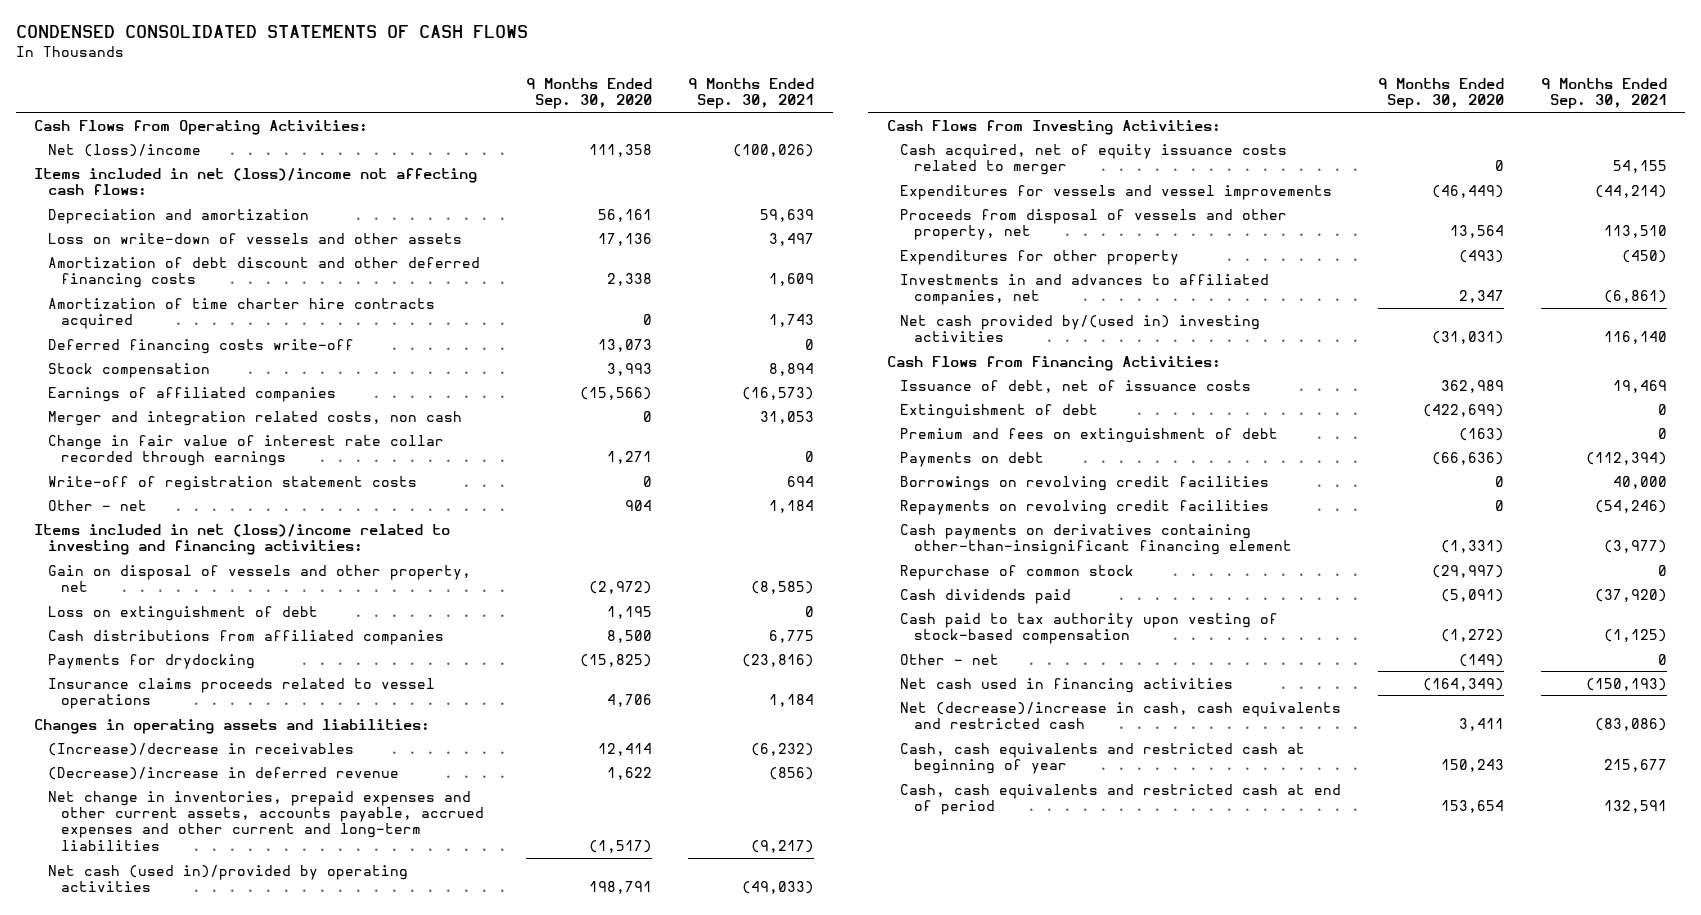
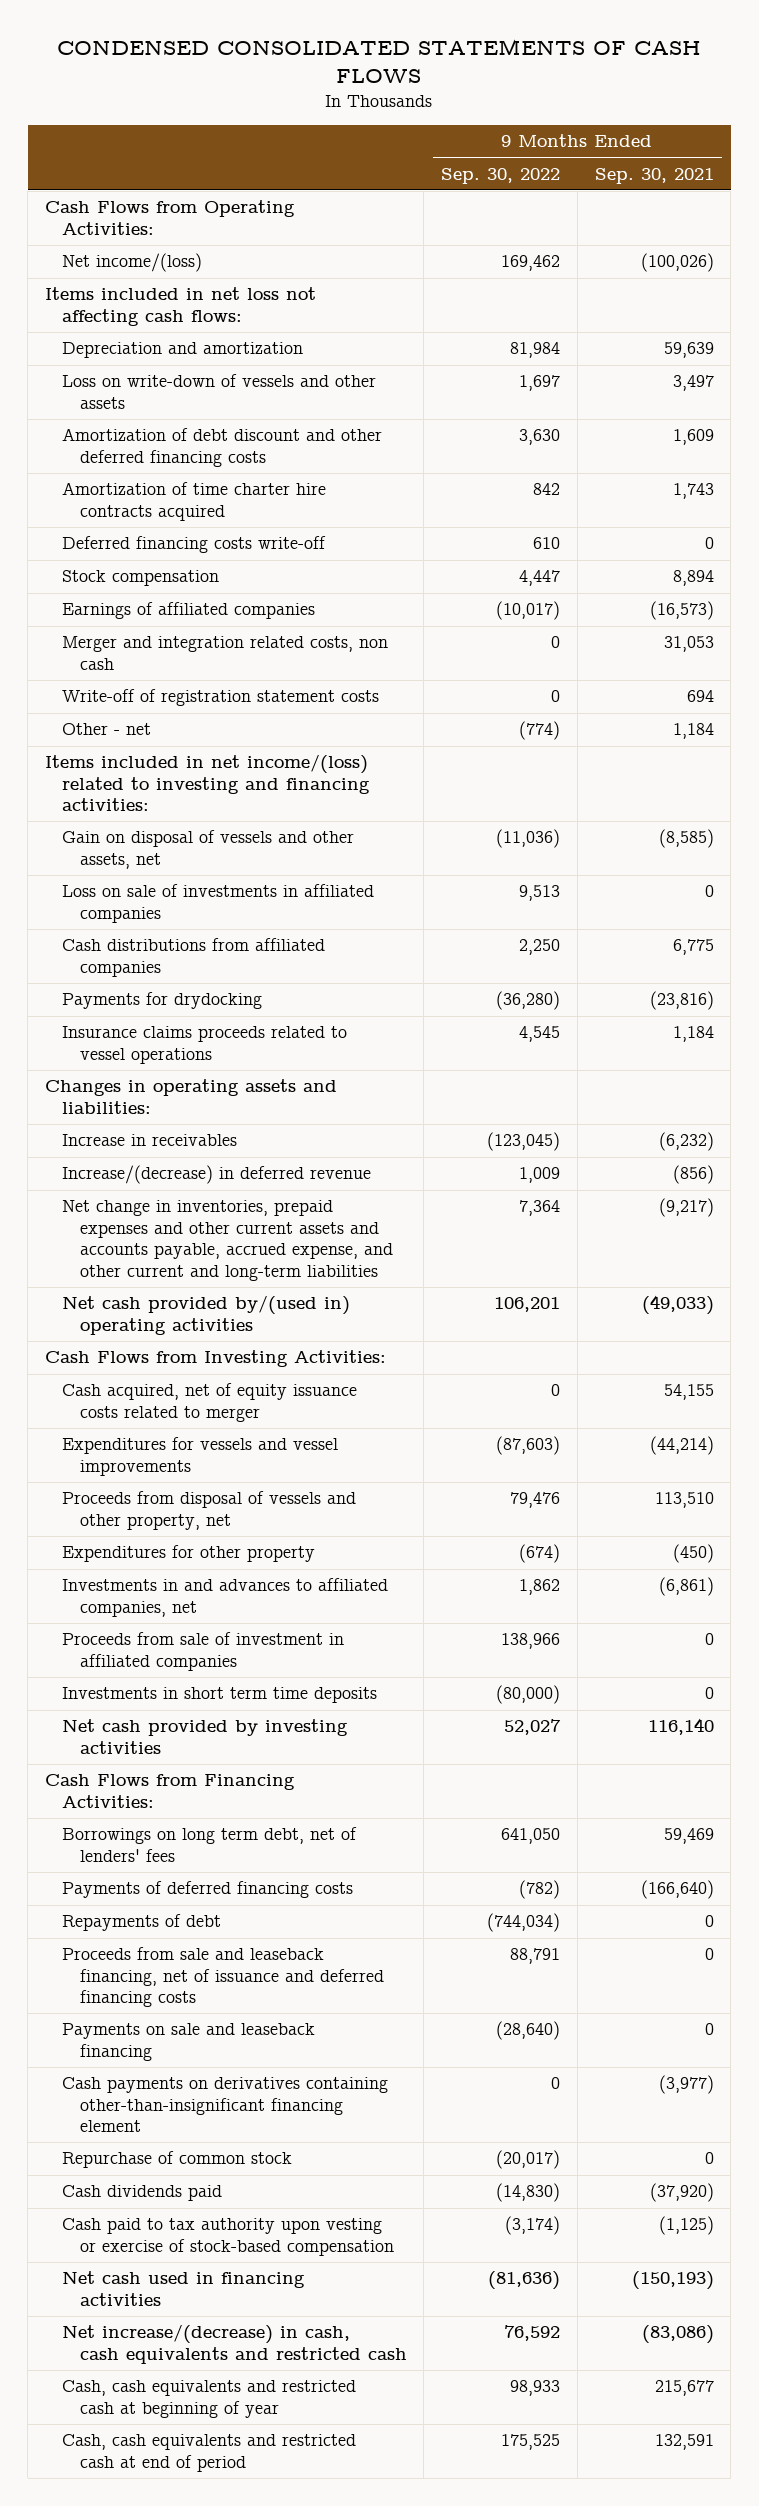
[525,77,652,110] 9 Months Ended Sep. 30, 2020 -> none
none -> [441,167,561,184] Sep. 30, 2022
[47,143,201,157] Net (loss)/income -> [62,253,203,273] Net income/(loss)
[34,167,478,196] Items included in net (loss)/income not affecting cash flows: -> [44,287,316,326] Items included in net loss not affecting cash flows:
[47,434,444,467] Change in fair value of interest rate collar recorded through earnings -> none
[47,605,318,621] Loss on extinguishment of debt -> none
[34,523,451,556] Items included in net (loss)/income related to investing and financing activities: -> [44,754,371,812] Items included in net income/(loss) related to investing and financing activities:
[47,564,471,593] Gain on disposal of vessels and other property, net -> [62,830,355,869] Gain on disposal of vessels and other assets, net
none -> [62,884,375,923] Loss on sale of investments in affiliated companies
[47,742,354,756] (Increase)/decrease in receivables -> [62,1134,238,1147] Increase in receivables
[47,766,399,780] (Decrease)/increase in deferred revenue -> [62,1165,372,1185] Increase/(decrease) in deferred revenue
[47,790,485,851] Net change in inventories, prepaid expenses and other current assets, accounts payable, accrued expenses and other current and long-term liabilities -> [62,1200,393,1281] Net change in inventories, prepaid expenses and other current assets and accounts payable, accrued expense, and other current and long-term liabilities
[47,864,408,893] Net cash (used in)/provided by operating activities -> [62,1295,351,1335] Net cash provided by/(used in) operating activities
none -> [62,1632,345,1671] Proceeds from sale of investment in affiliated companies
none -> [62,1687,378,1704] Investments in short term time deposits
[900,314,1261,343] Net cash provided by/(used in) investing activities -> [62,1719,349,1754] Net cash provided by investing activities
[900,379,1252,393] Issuance of debt, net of issuance costs -> none
[900,403,1099,419] Extinguishment of debt -> none
[900,427,1279,443] Premium and fees on extinguishment of debt -> none
[900,475,1270,491] Borrowings on revolving credit facilities -> none
[900,499,1270,515] Repayments on revolving credit facilities -> none
none -> [62,1827,358,1862] Borrowings on long term debt, net of lenders' fees
none -> [62,1881,354,1899] Payments of deferred financing costs
[900,451,1045,467] Payments on debt -> [62,1914,222,1932] Repayments of debt
[1585,451,1667,465] (112,394) -> [704,1915,714,1928] 0
none -> [62,1947,384,2008] Proceeds from sale and leaseback financing, net of issuance and deferred financing costs
none -> [62,2023,316,2061] Payments on sale and leaseback financing
[900,653,1000,665] Other - net -> none
[900,612,1279,645] Cash paid to tax authority upon vesting of stock-based compensation -> [62,2218,394,2256] Cash paid to tax authority upon vesting or exercise of stock-based compensation
[900,701,1342,730] Net (decrease)/increase in cash, cash equivalents and restricted cash -> [62,2324,407,2364] Net increase/(decrease) in cash, cash equivalents and restricted cash

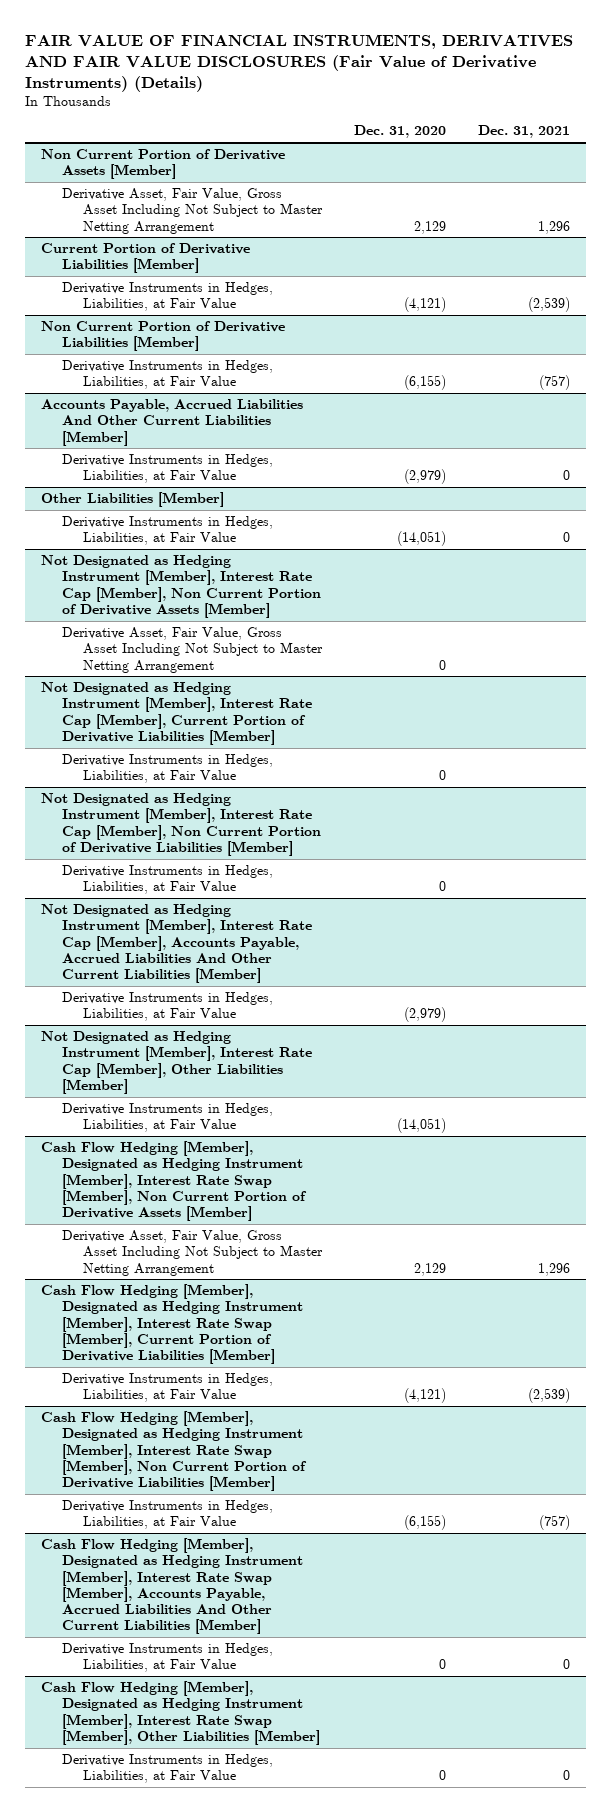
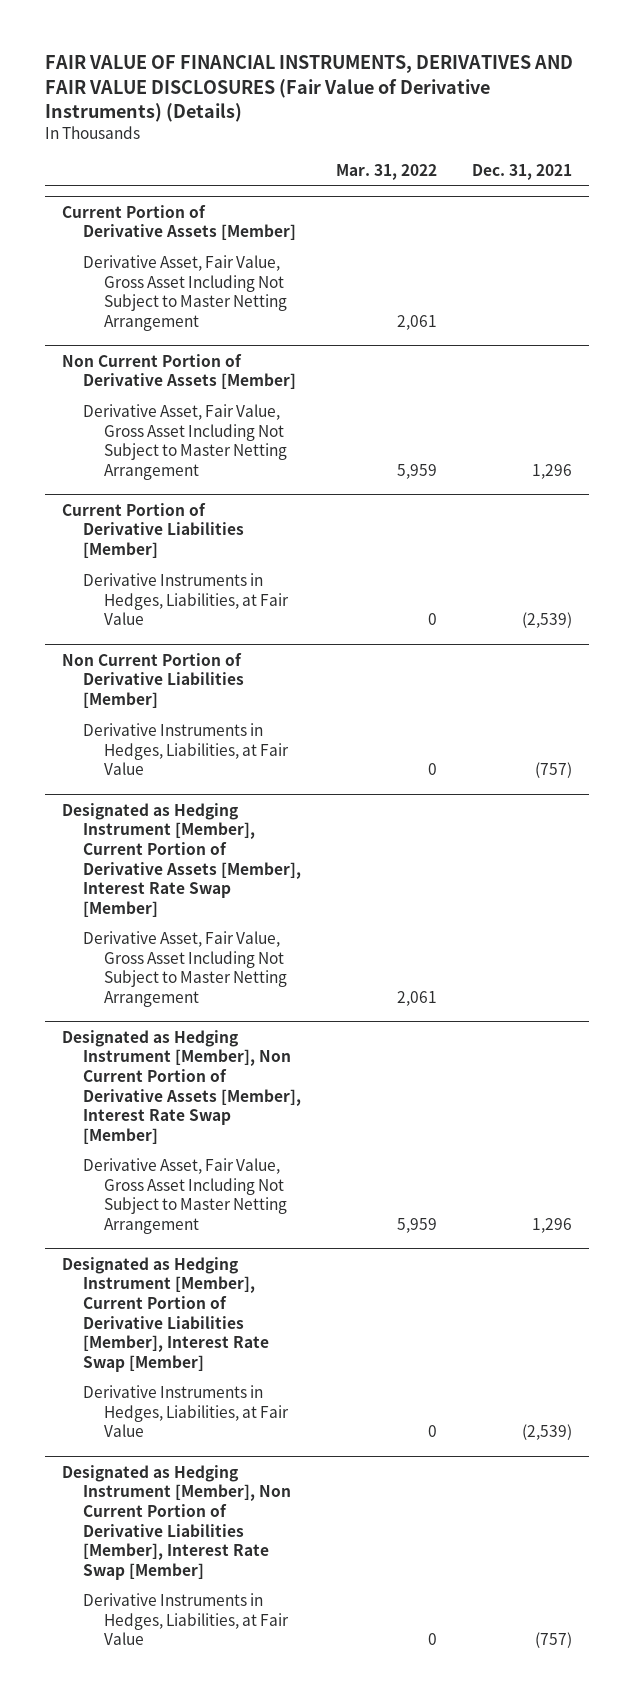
[353,125,446,139] Dec. 31, 2020 -> none
none -> [335,164,437,181] Mar. 31, 2022
none -> [62,204,297,241] Current Portion of Derivative Assets [Member]
none -> [83,255,288,331] Derivative Asset, Fair Value, Gross Asset Including Not Subject to Master Netting Arrangement
[41,399,304,446] Accounts Payable, Accrued Liabilities And Other Current Liabilities [Member] -> none
[62,454,274,484] Derivative Instruments in Hedges, Liabilities, at Fair Value -> none
[41,492,225,508] Other Liabilities [Member] -> none
[62,516,274,546] Derivative Instruments in Hedges, Liabilities, at Fair Value -> none
[41,555,322,618] Not Designated as Hedging Instrument [Member], Interest Rate Cap [Member], Non Current Portion of Derivative Assets [Member] -> [62,802,302,917] Designated as Hedging Instrument [Member], Current Portion of Derivative Assets [Member], Interest Rate Swap [Member]
[41,682,313,745] Not Designated as Hedging Instrument [Member], Interest Rate Cap [Member], Current Portion of Derivative Liabilities [Member] -> none
[62,754,274,784] Derivative Instruments in Hedges, Liabilities, at Fair Value -> none
[41,793,322,856] Not Designated as Hedging Instrument [Member], Interest Rate Cap [Member], Non Current Portion of Derivative Liabilities [Member] -> none
[62,865,274,895] Derivative Instruments in Hedges, Liabilities, at Fair Value -> none
[41,904,313,984] Not Designated as Hedging Instrument [Member], Interest Rate Cap [Member], Accounts Payable, Accrued Liabilities And Other Current Liabilities [Member] -> none
[62,992,274,1022] Derivative Instruments in Hedges, Liabilities, at Fair Value -> none
[41,1031,313,1094] Not Designated as Hedging Instrument [Member], Interest Rate Cap [Member], Other Liabilities [Member] -> none
[62,1103,274,1133] Derivative Instruments in Hedges, Liabilities, at Fair Value -> none
[41,1141,308,1222] Cash Flow Hedging [Member], Designated as Hedging Instrument [Member], Interest Rate Swap [Member], Non Current Portion of Derivative Assets [Member] -> [62,1029,302,1144] Designated as Hedging Instrument [Member], Non Current Portion of Derivative Assets [Member], Interest Rate Swap [Member]
[41,1284,304,1365] Cash Flow Hedging [Member], Designated as Hedging Instrument [Member], Interest Rate Swap [Member], Current Portion of Derivative Liabilities [Member] -> [62,1256,270,1372] Designated as Hedging Instrument [Member], Current Portion of Derivative Liabilities [Member], Interest Rate Swap [Member]
[41,1411,308,1492] Cash Flow Hedging [Member], Designated as Hedging Instrument [Member], Interest Rate Swap [Member], Non Current Portion of Derivative Liabilities [Member] -> [62,1464,292,1580] Designated as Hedging Instrument [Member], Non Current Portion of Derivative Liabilities [Member], Interest Rate Swap [Member]
[41,1538,304,1635] Cash Flow Hedging [Member], Designated as Hedging Instrument [Member], Interest Rate Swap [Member], Accounts Payable, Accrued Liabilities And Other Current Liabilities [Member] -> none
[62,1643,274,1673] Derivative Instruments in Hedges, Liabilities, at Fair Value -> none
[41,1681,321,1745] Cash Flow Hedging [Member], Designated as Hedging Instrument [Member], Interest Rate Swap [Member], Other Liabilities [Member] -> none
[62,1754,274,1784] Derivative Instruments in Hedges, Liabilities, at Fair Value -> none

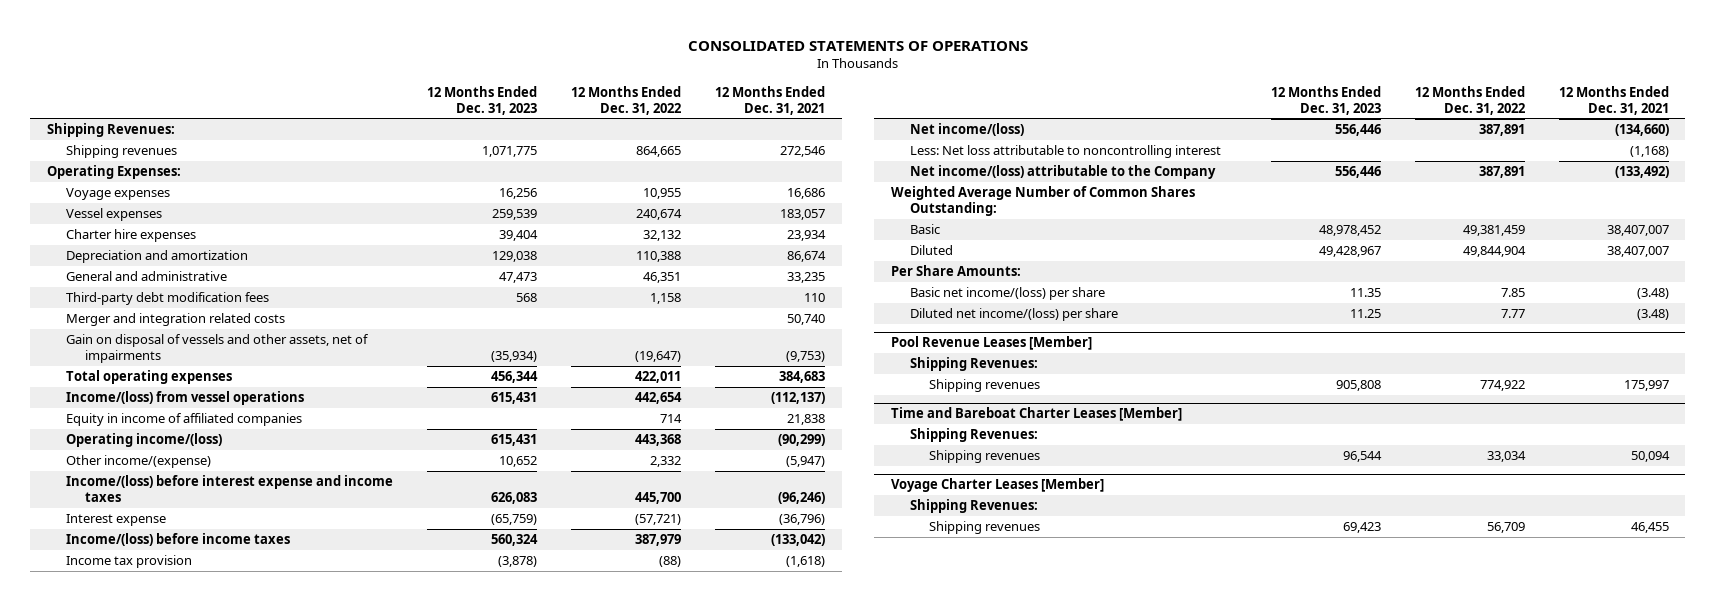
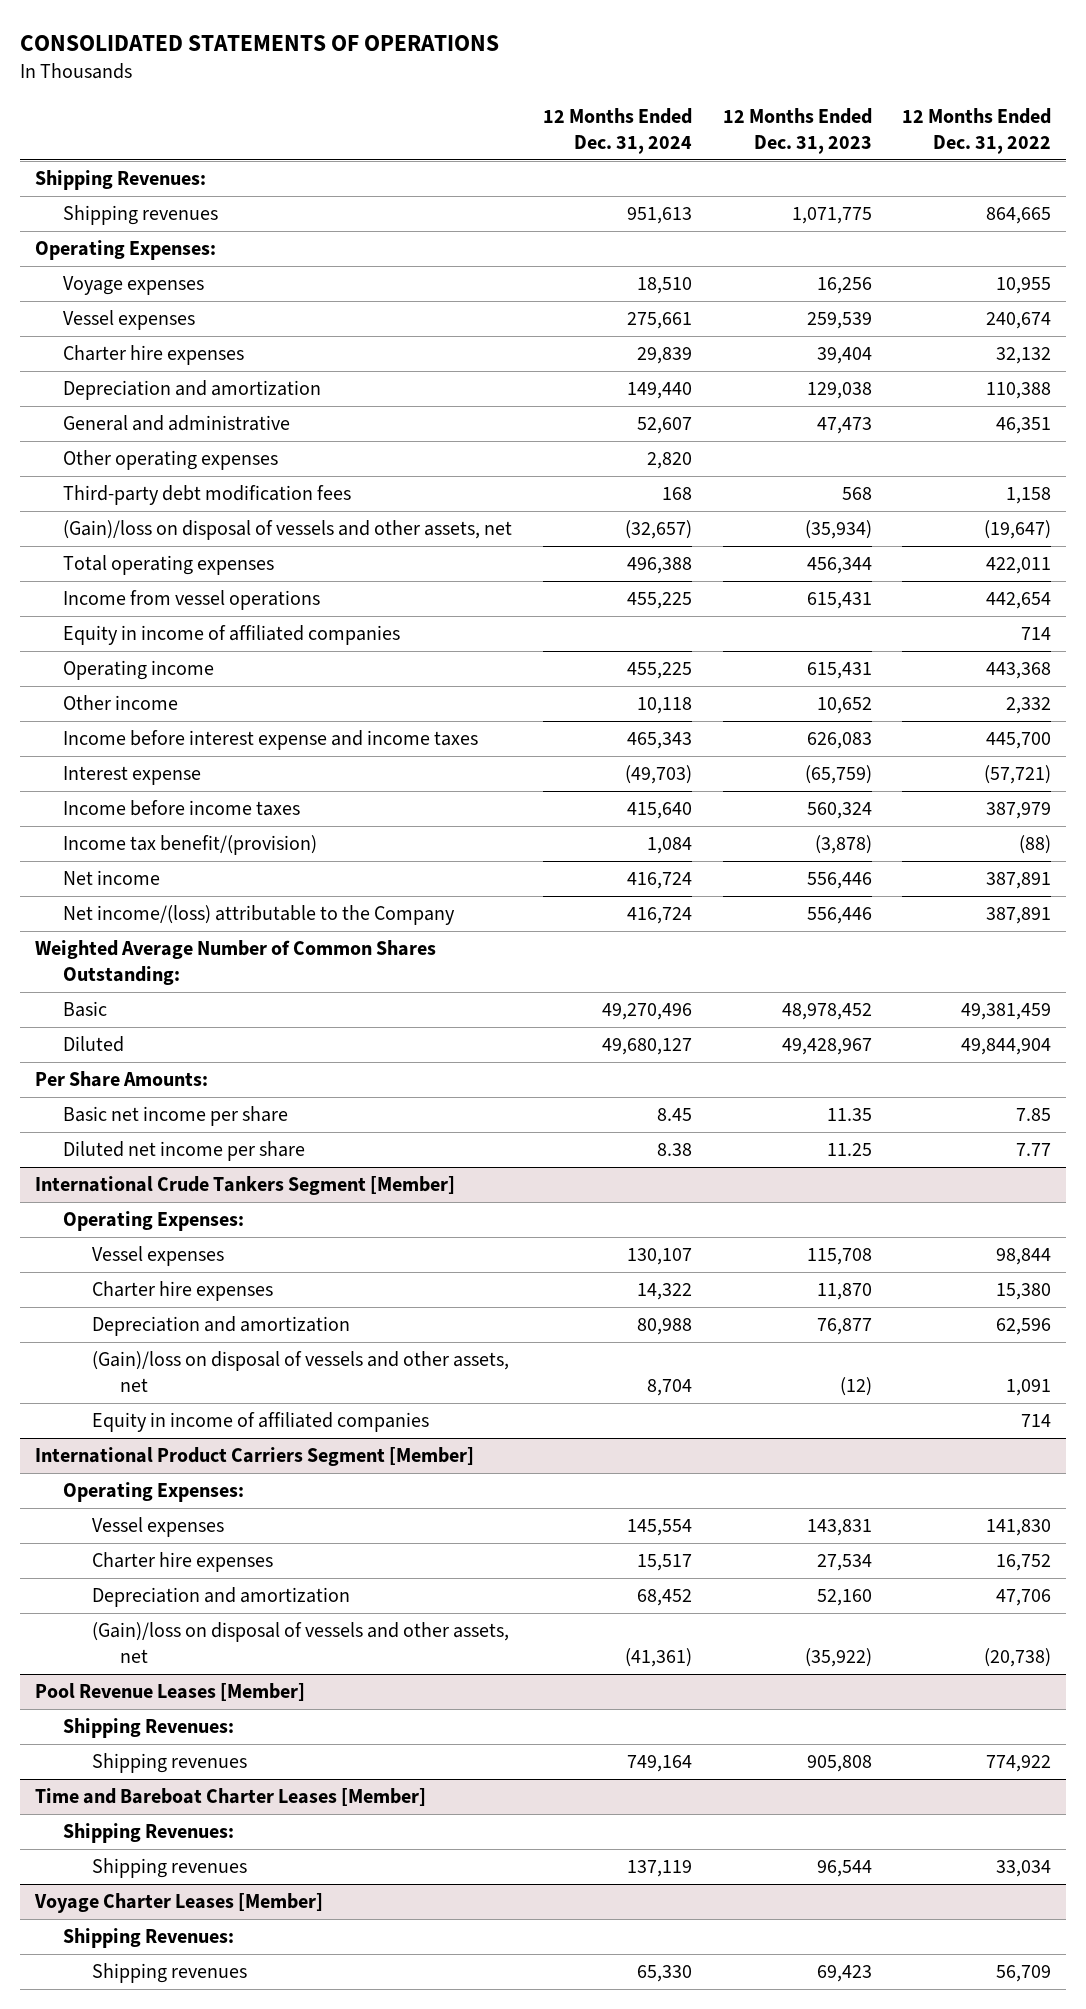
[714,85,825,115] 12 Months Ended Dec. 31, 2021 -> none
none -> [542,107,692,155] 12 Months Ended Dec. 31, 2024
none -> [63,450,279,471] Other operating expenses
[66,313,286,327] Merger and integration related costs -> none
[66,334,370,364] Gain on disposal of vessels and other assets, net of impairments -> [63,520,513,541] (Gain)/loss on disposal of vessels and other assets, net
[66,391,305,406] Income/(loss) from vessel operations -> [63,590,321,611] Income from vessel operations
[66,433,223,448] Operating income/(loss) -> [63,660,215,681] Operating income
[66,455,212,469] Other income/(expense) -> [63,695,179,711] Other income
[66,475,394,503] Income/(loss) before interest expense and income taxes -> [63,730,479,751] Income before interest expense and income taxes
[909,145,1221,159] Less: Net loss attributable to noncontrolling interest -> none
[66,533,291,547] Income/(loss) before income taxes -> [63,800,301,817] Income before income taxes
[66,555,193,569] Income tax provision -> [63,835,318,856] Income tax benefit/(provision)
[909,123,1024,137] Net income/(loss) -> [63,870,161,886] Net income
[909,287,1105,301] Basic net income/(loss) per share -> [63,1106,289,1127] Basic net income per share
[909,308,1118,322] Diluted net income/(loss) per share -> [63,1141,306,1162] Diluted net income per share
none -> [34,1176,455,1196] International Crude Tankers Segment [Member]
none -> [63,1211,245,1232] Operating Expenses:
none -> [91,1246,224,1267] Vessel expenses
none -> [91,1281,273,1302] Charter hire expenses
none -> [91,1316,350,1337] Depreciation and amortization
none -> [91,1351,509,1393] (Gain)/loss on disposal of vessels and other assets, net
none -> [91,1412,429,1433] Equity in income of affiliated companies
none -> [34,1447,474,1467] International Product Carriers Segment [Member]
none -> [63,1482,245,1503] Operating Expenses:
none -> [91,1517,224,1538] Vessel expenses
none -> [91,1552,273,1573] Charter hire expenses
none -> [91,1587,350,1608] Depreciation and amortization
none -> [91,1622,509,1664] (Gain)/loss on disposal of vessels and other assets, net

